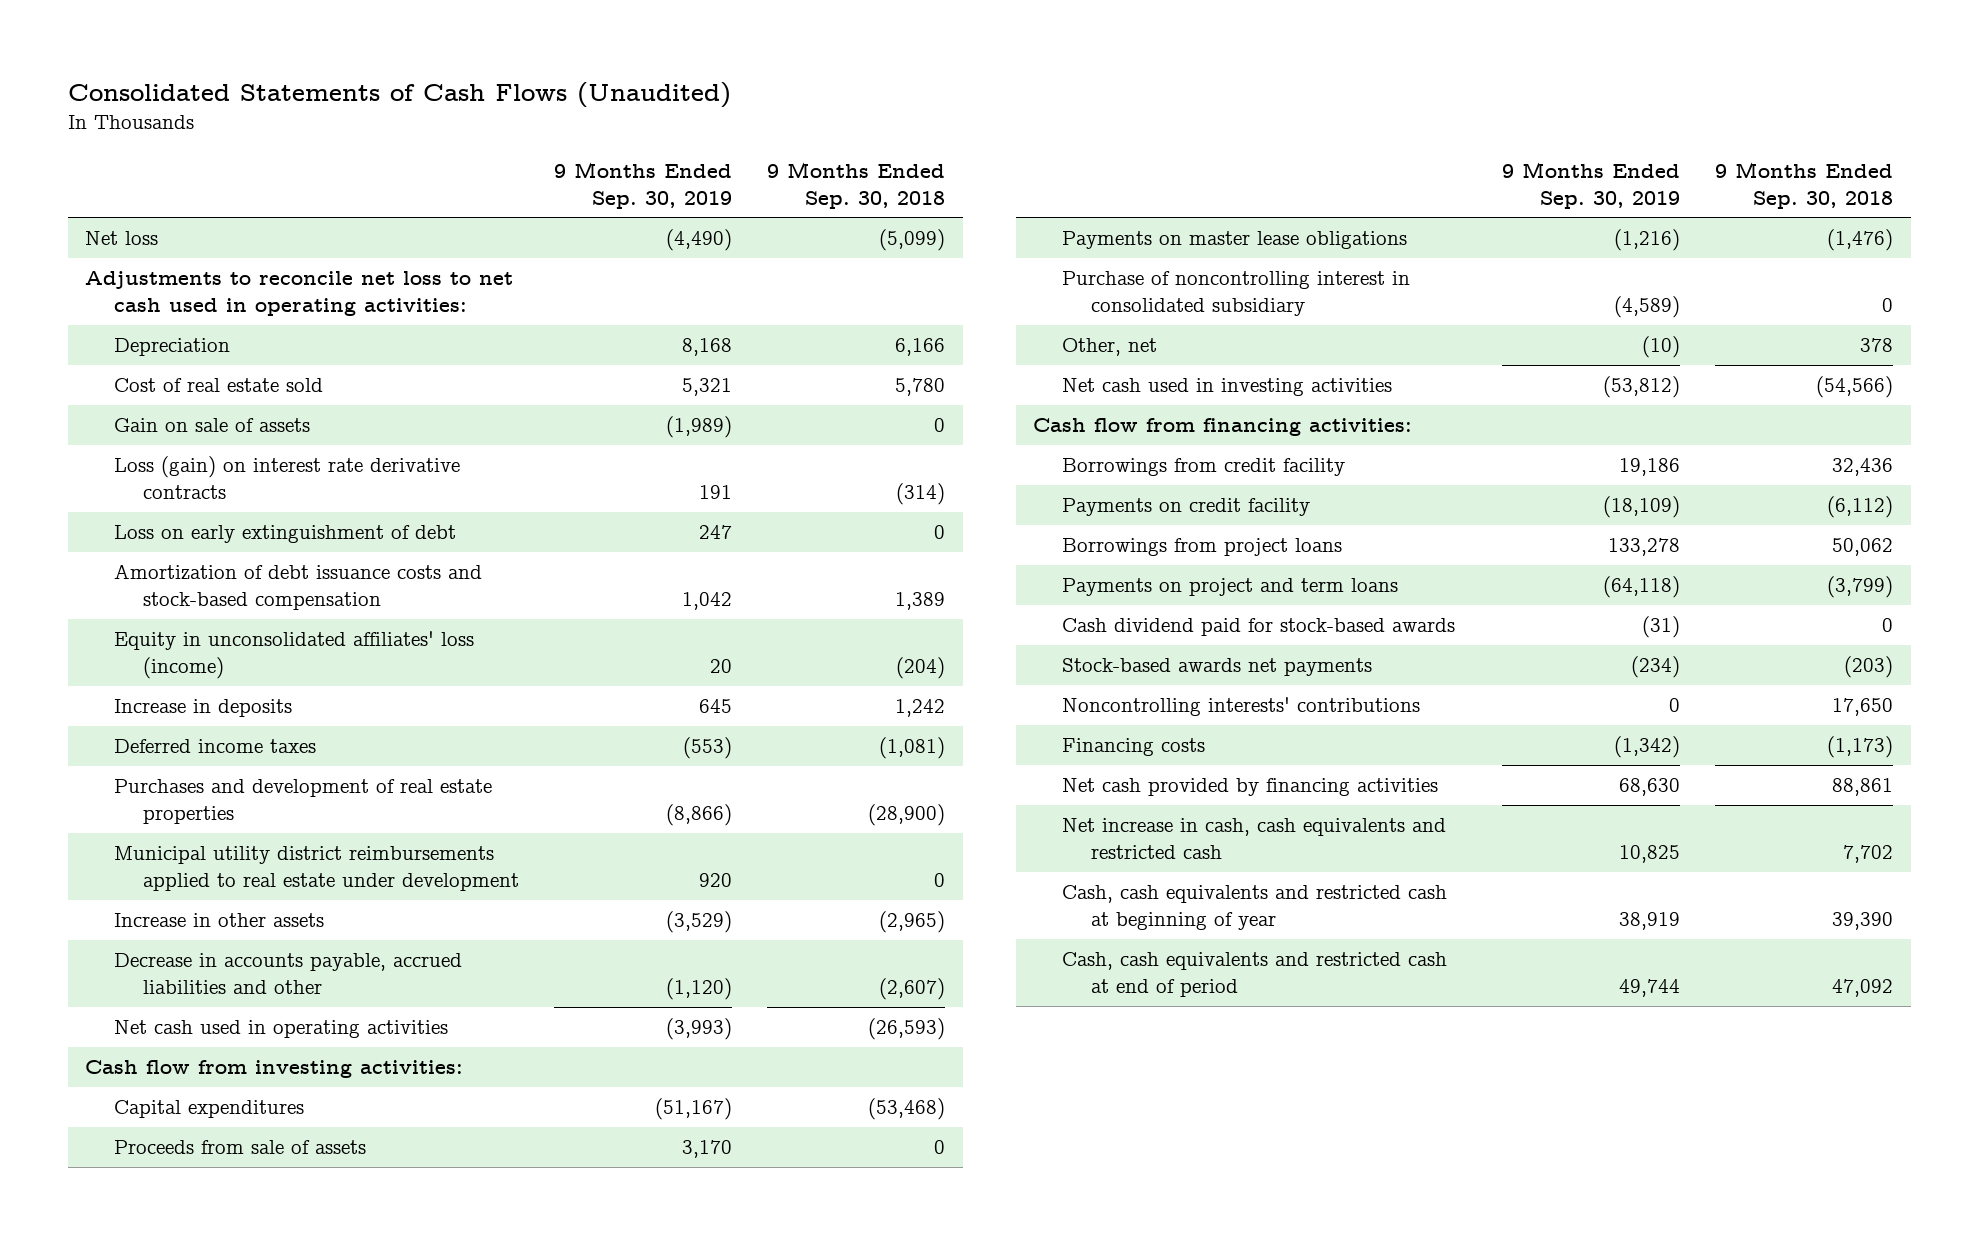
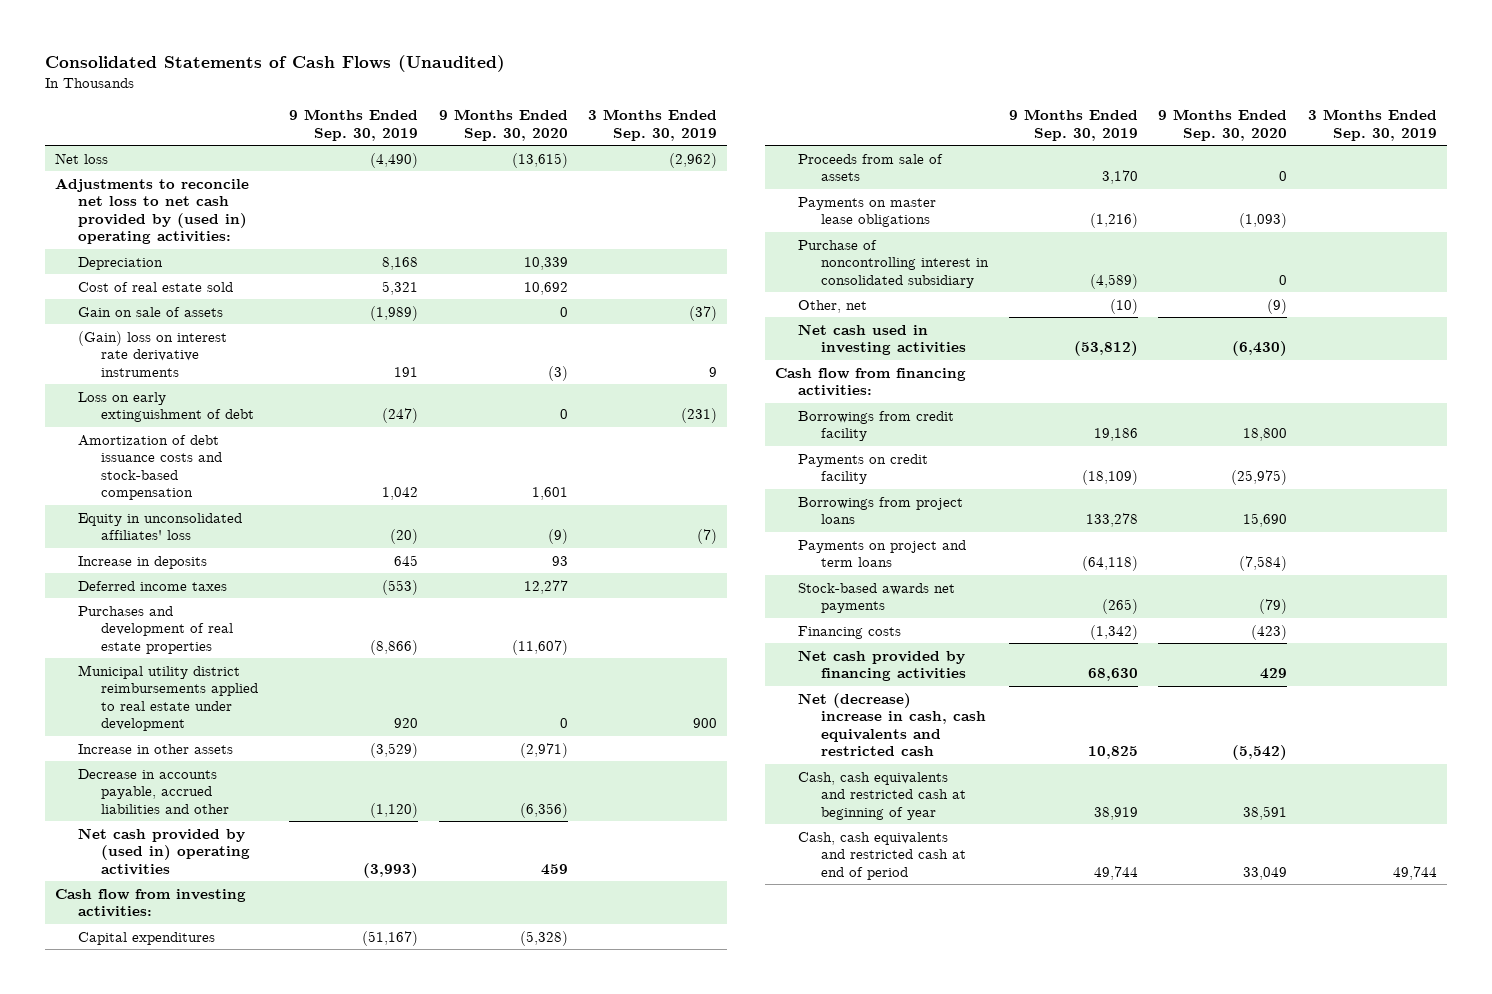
[767,161,946,209] 9 Months Ended Sep. 30, 2018 -> none
none -> [438,109,568,141] 9 Months Ended Sep. 30, 2020
none -> [588,109,718,141] 3 Months Ended Sep. 30, 2019
[85,271,514,317] Adjustments to reconcile net loss to net cash used in operating activities: -> [54,177,249,245] Adjustments to reconcile net loss to net cash provided by (used in) operating activities:
[114,456,461,500] Loss (gain) on interest rate derivative contracts -> [78,330,228,377] (Gain) loss on interest rate derivative instruments
[699,525,733,540] 247 -> [381,408,418,424] (247)
[114,631,475,680] Equity in unconsolidated affiliates' loss (income) -> [78,512,243,541] Equity in unconsolidated affiliates' loss
[710,659,733,674] 20 -> [389,529,418,545] (20)
[114,1020,449,1039] Net cash used in operating activities -> [78,827,251,875] Net cash provided by (used in) operating activities
[1062,618,1456,637] Cash dividend paid for stock-based awards -> none
[1062,697,1421,717] Noncontrolling interests' contributions -> none
[1631,656,1681,679] (234) -> [1101,599,1138,615] (265)
[1062,818,1447,860] Net increase in cash, cash equivalents and restricted cash -> [798,692,987,757] Net (decrease) increase in cash, cash equivalents and restricted cash

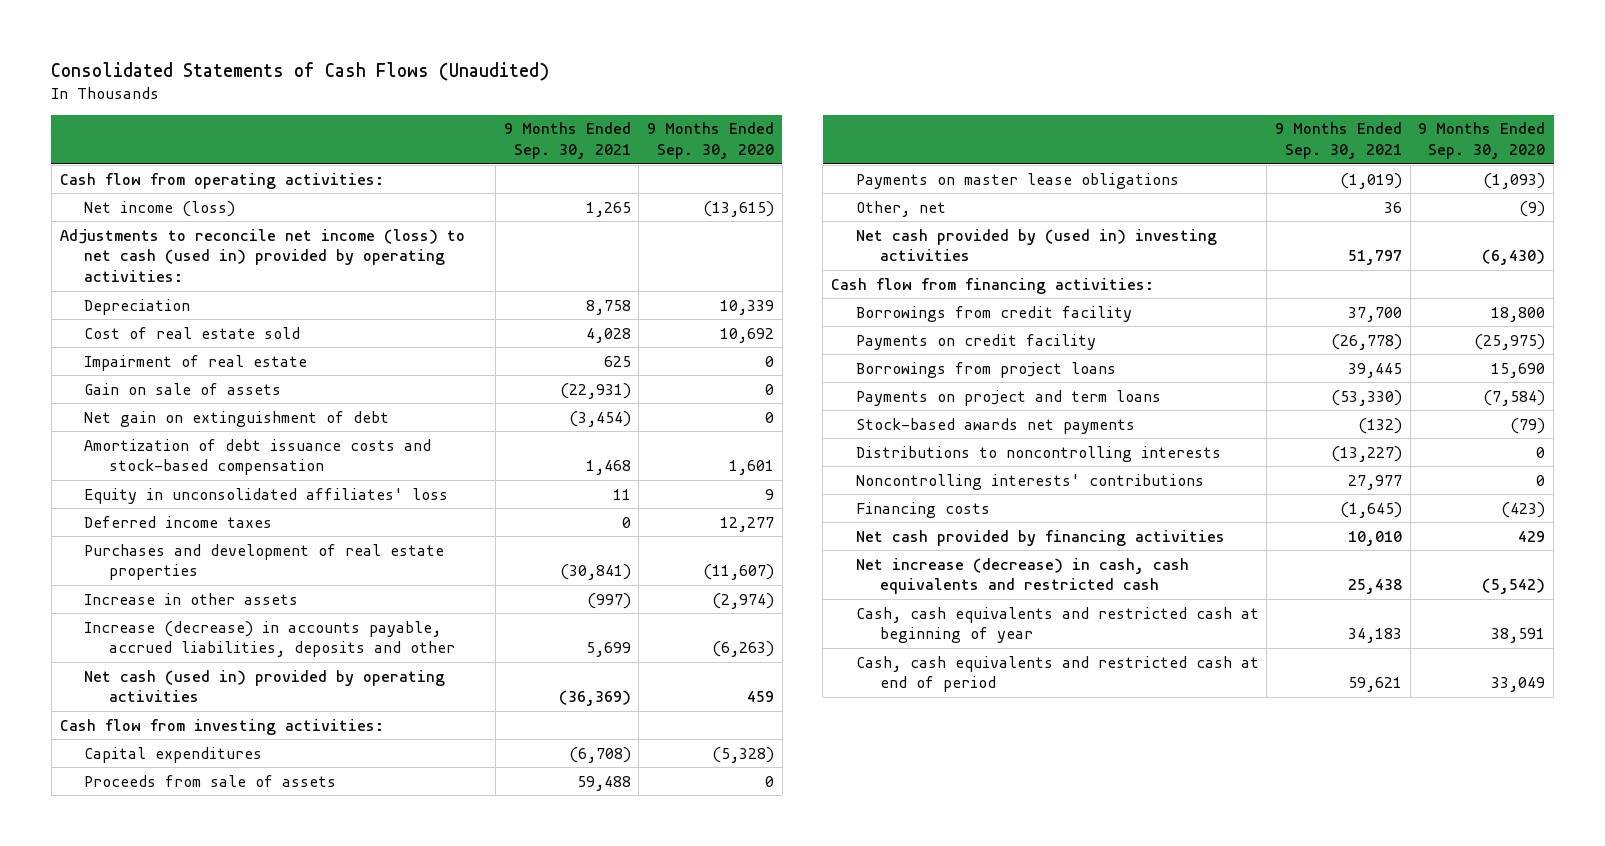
[288,109,418,141] 9 Months Ended Sep. 30, 2019 -> none
[588,109,718,141] 3 Months Ended Sep. 30, 2019 -> none
none -> [503,122,631,160] 9 Months Ended Sep. 30, 2021
none -> [59,172,384,189] Cash flow from operating activities:
[54,152,108,164] Net loss -> [84,200,236,217] Net income (loss)
[54,177,249,245] Adjustments to reconcile net loss to net cash provided by (used in) operating activities: -> [59,228,465,283] Adjustments to reconcile net income (loss) to net cash (used in) provided by operating activities:
none -> [84,354,308,371] Impairment of real estate
[78,330,228,377] (Gain) loss on interest rate derivative instruments -> none
[78,391,255,423] Loss on early extinguishment of debt -> [84,410,390,427] Net gain on extinguishment of debt
[78,555,208,569] Increase in deposits -> none
[547,529,568,545] (9) -> [764,488,774,500] 9
[78,664,259,732] Municipal utility district reimbursements applied to real estate under development -> none
[519,742,568,758] (2,971) -> [711,592,774,609] (2,974)
[78,768,230,814] Decrease in accounts payable, accrued liabilities and other -> [84,620,455,658] Increase (decrease) in accounts payable, accrued liabilities, deposits and other
[519,802,568,818] (6,356) -> [711,641,774,658] (6,263)
[78,827,251,875] Net cash provided by (used in) operating activities -> [84,669,446,703] Net cash (used in) provided by operating activities
[798,239,990,288] Purchase of noncontrolling interest in consolidated subsidiary -> none
[798,323,967,356] Net cash used in investing activities -> [855,228,1217,262] Net cash provided by (used in) investing activities
none -> [855,445,1221,462] Distributions to noncontrolling interests
none -> [855,473,1204,490] Noncontrolling interests' contributions
[798,692,987,757] Net (decrease) increase in cash, cash equivalents and restricted cash -> [855,557,1189,595] Net increase (decrease) in cash, cash equivalents and restricted cash

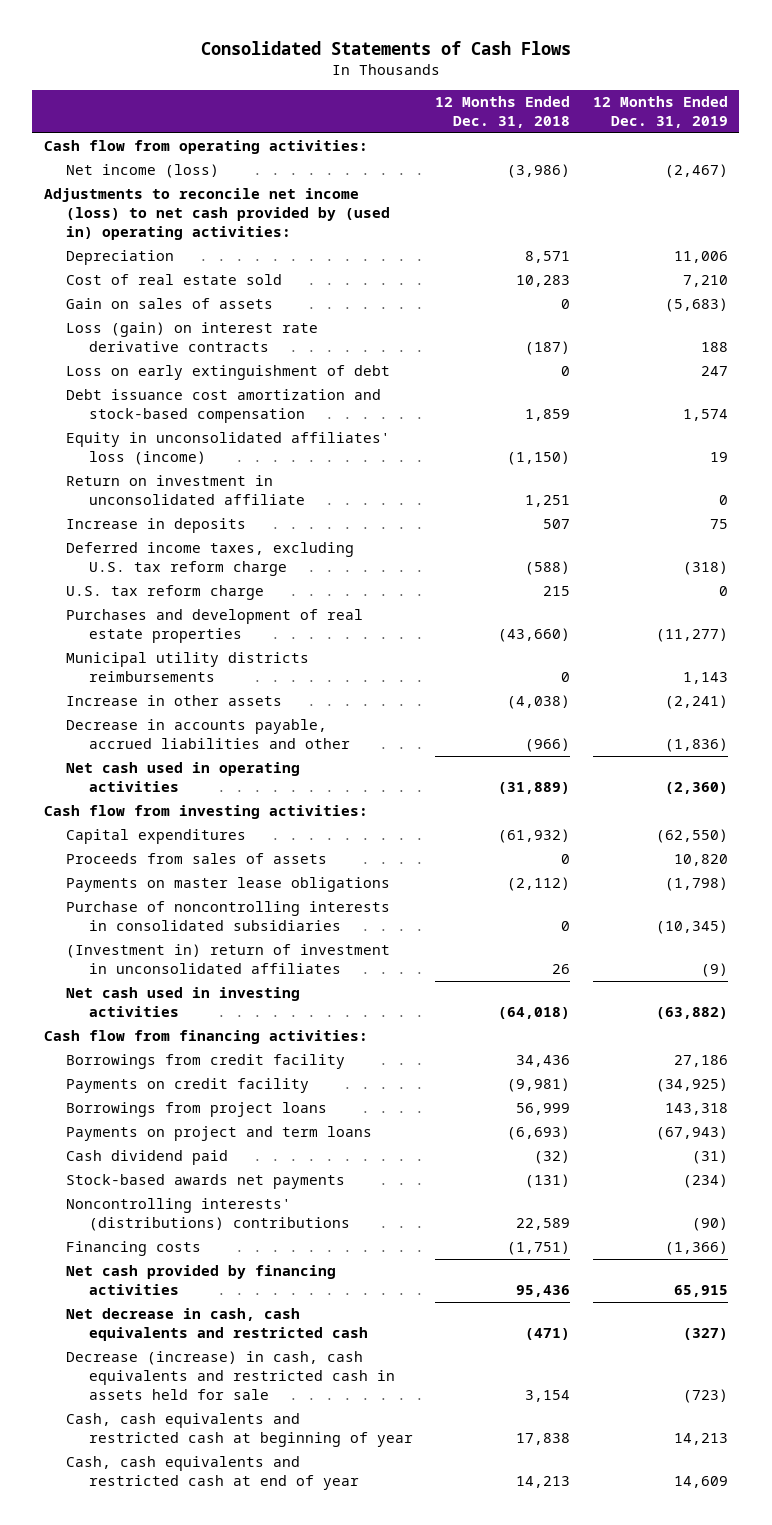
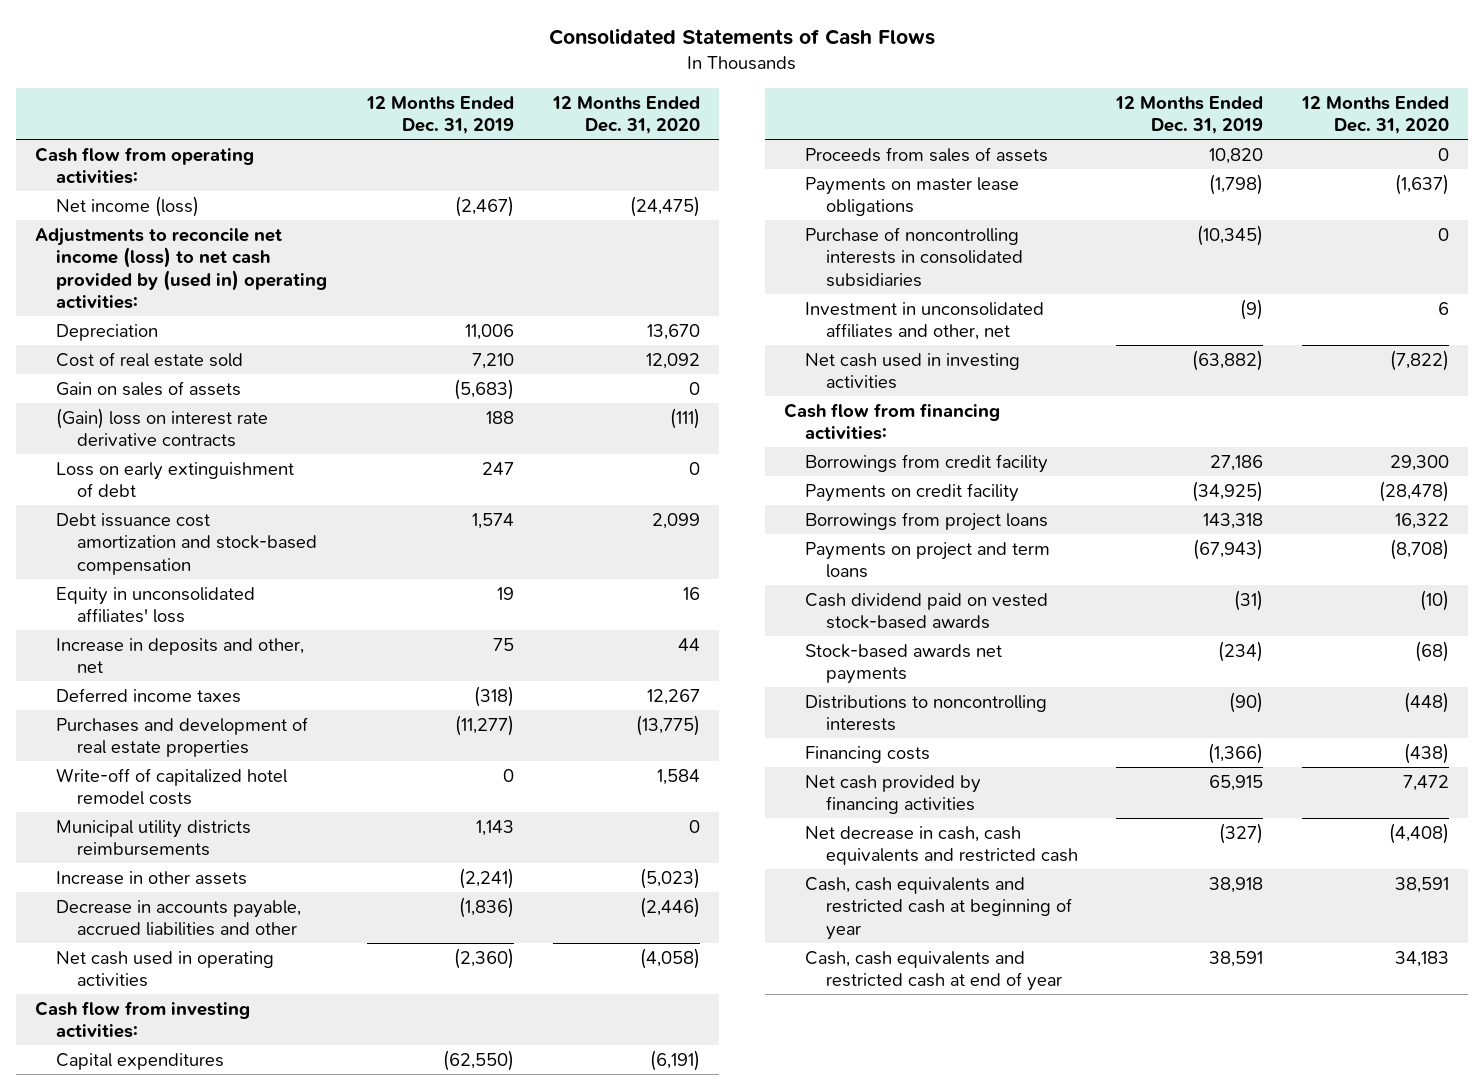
[435,95,571,128] 12 Months Ended Dec. 31, 2018 -> none
none -> [551,95,700,135] 12 Months Ended Dec. 31, 2020
[66,322,319,353] Loss (gain) on interest rate derivative contracts -> [55,407,268,448] (Gain) loss on interest rate derivative contracts
[66,475,305,506] Return on investment in unconsolidated affiliate -> none
[66,585,265,601] U.S. tax reform charge -> none
[66,432,391,466] Equity in unconsolidated affiliates' loss (income) -> [55,586,255,624] Equity in unconsolidated affiliates' loss
[66,518,247,534] Increase in deposits -> [55,637,304,674] Increase in deposits and other, net
[66,542,355,577] Deferred income taxes, excluding U.S. tax reform charge -> [55,687,241,703] Deferred income taxes
none -> [55,767,287,806] Write-off of capitalized hotel remodel costs
[66,944,391,975] (Investment in) return of investment in unconsolidated affiliates -> none
none -> [805,301,1045,341] Investment in unconsolidated affiliates and other, net
[66,1150,229,1166] Cash dividend paid -> [805,592,1049,630] Cash dividend paid on vested stock-based awards
[66,1198,350,1232] Noncontrolling interests' (distributions) contributions -> [805,694,1048,732] Distributions to noncontrolling interests
[66,1351,395,1401] Decrease (increase) in cash, cash equivalents and restricted cash in assets held for sale -> none
[673,1433,728,1446] 14,213 -> [1209,876,1264,893] 38,918
[673,1476,728,1489] 14,609 -> [1209,950,1264,967] 38,591

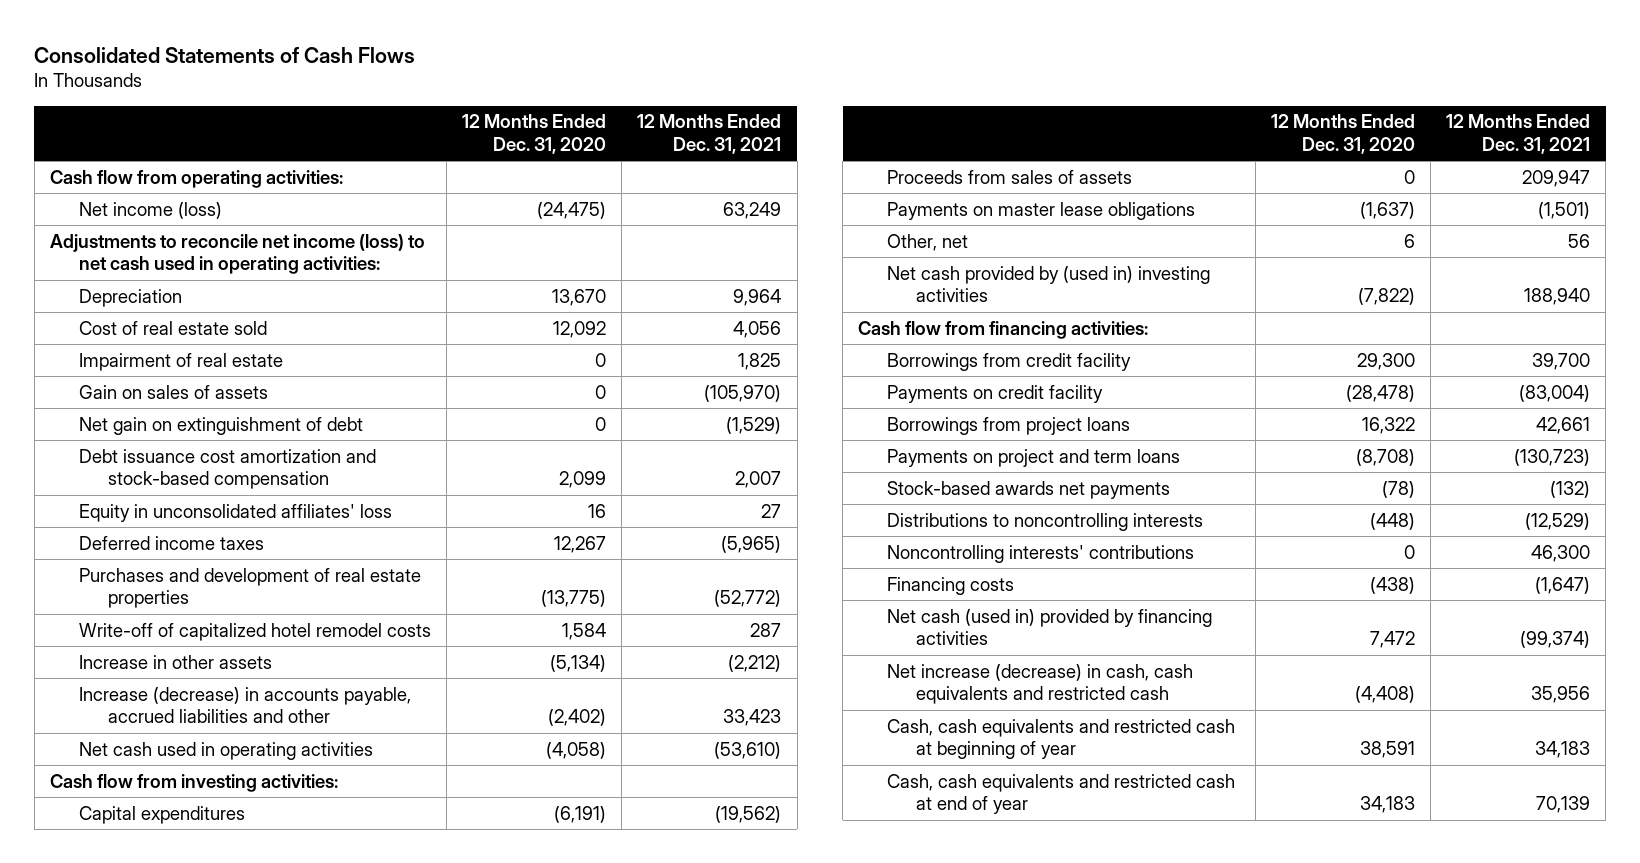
[366,95,515,135] 12 Months Ended Dec. 31, 2019 -> none
none -> [637,114,782,154] 12 Months Ended Dec. 31, 2021
[34,227,327,309] Adjustments to reconcile net income (loss) to net cash provided by (used in) operating activities: -> [49,233,425,275] Adjustments to reconcile net income (loss) to net cash used in operating activities:
none -> [78,352,283,371] Impairment of real estate
[55,407,268,448] (Gain) loss on interest rate derivative contracts -> none
[55,461,294,498] Loss on early extinguishment of debt -> [78,416,363,435] Net gain on extinguishment of debt
[55,637,304,674] Increase in deposits and other, net -> none
[55,819,251,857] Municipal utility districts reimbursements -> none
[639,867,700,889] (5,023) -> [550,654,607,672] (5,134)
[55,899,301,937] Decrease in accounts payable, accrued liabilities and other -> [78,686,411,724] Increase (decrease) in accounts payable, accrued liabilities and other
[639,896,700,918] (2,446) -> [548,709,607,727] (2,402)
[805,226,1024,287] Purchase of noncontrolling interests in consolidated subsidiaries -> none
[805,301,1045,341] Investment in unconsolidated affiliates and other, net -> [887,233,969,251] Other, net
[805,352,1021,390] Net cash used in investing activities -> [887,265,1211,303] Net cash provided by (used in) investing activities
[805,592,1049,630] Cash dividend paid on vested stock-based awards -> none
[1414,640,1449,662] (68) -> [1381,480,1415,498] (78)
none -> [887,544,1195,563] Noncontrolling interests' contributions
[805,774,982,815] Net cash provided by financing activities -> [887,608,1213,646] Net cash (used in) provided by financing activities
[805,825,1079,866] Net decrease in cash, cash equivalents and restricted cash -> [887,663,1194,705] Net increase (decrease) in cash, cash equivalents and restricted cash

